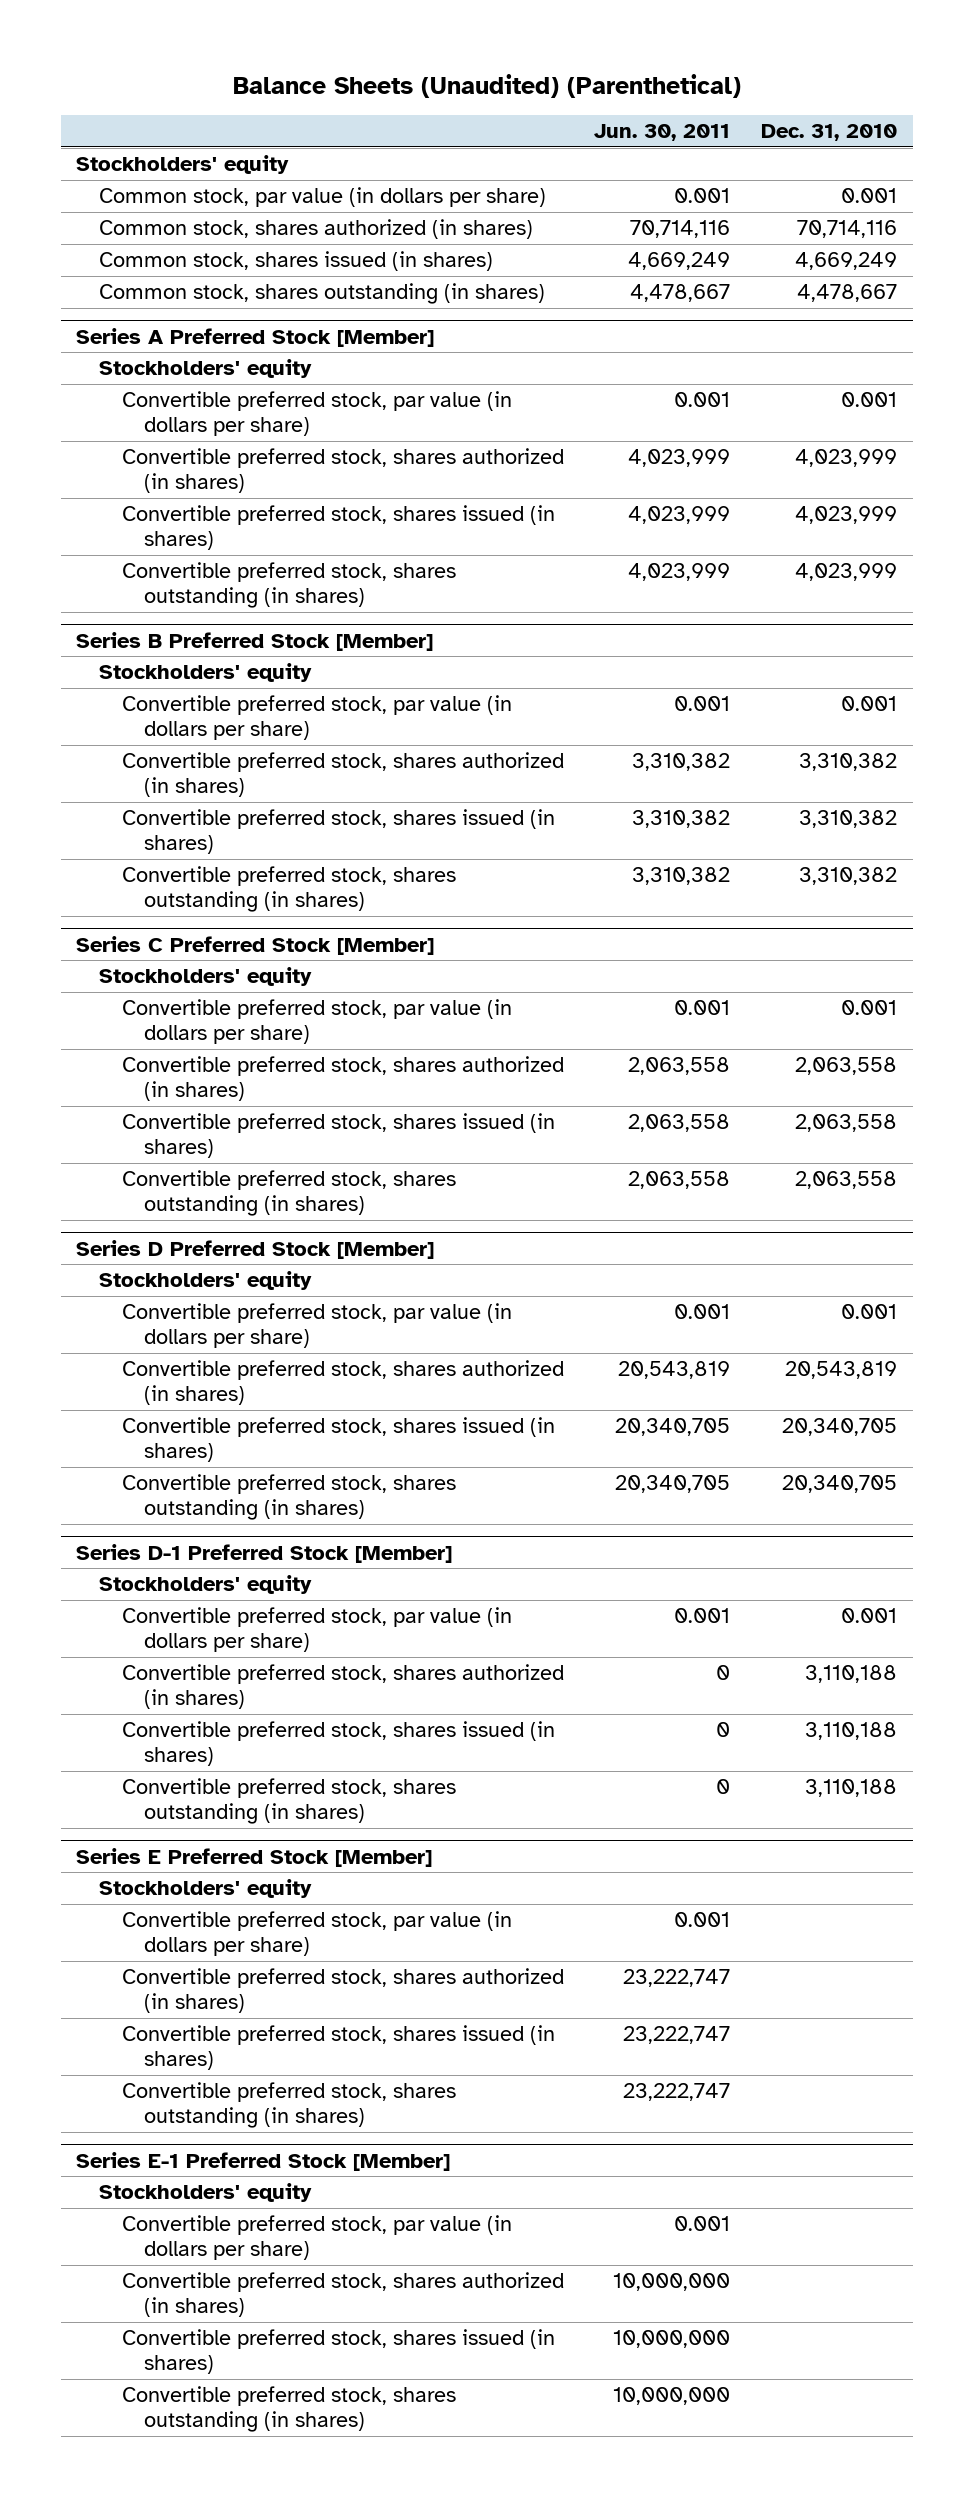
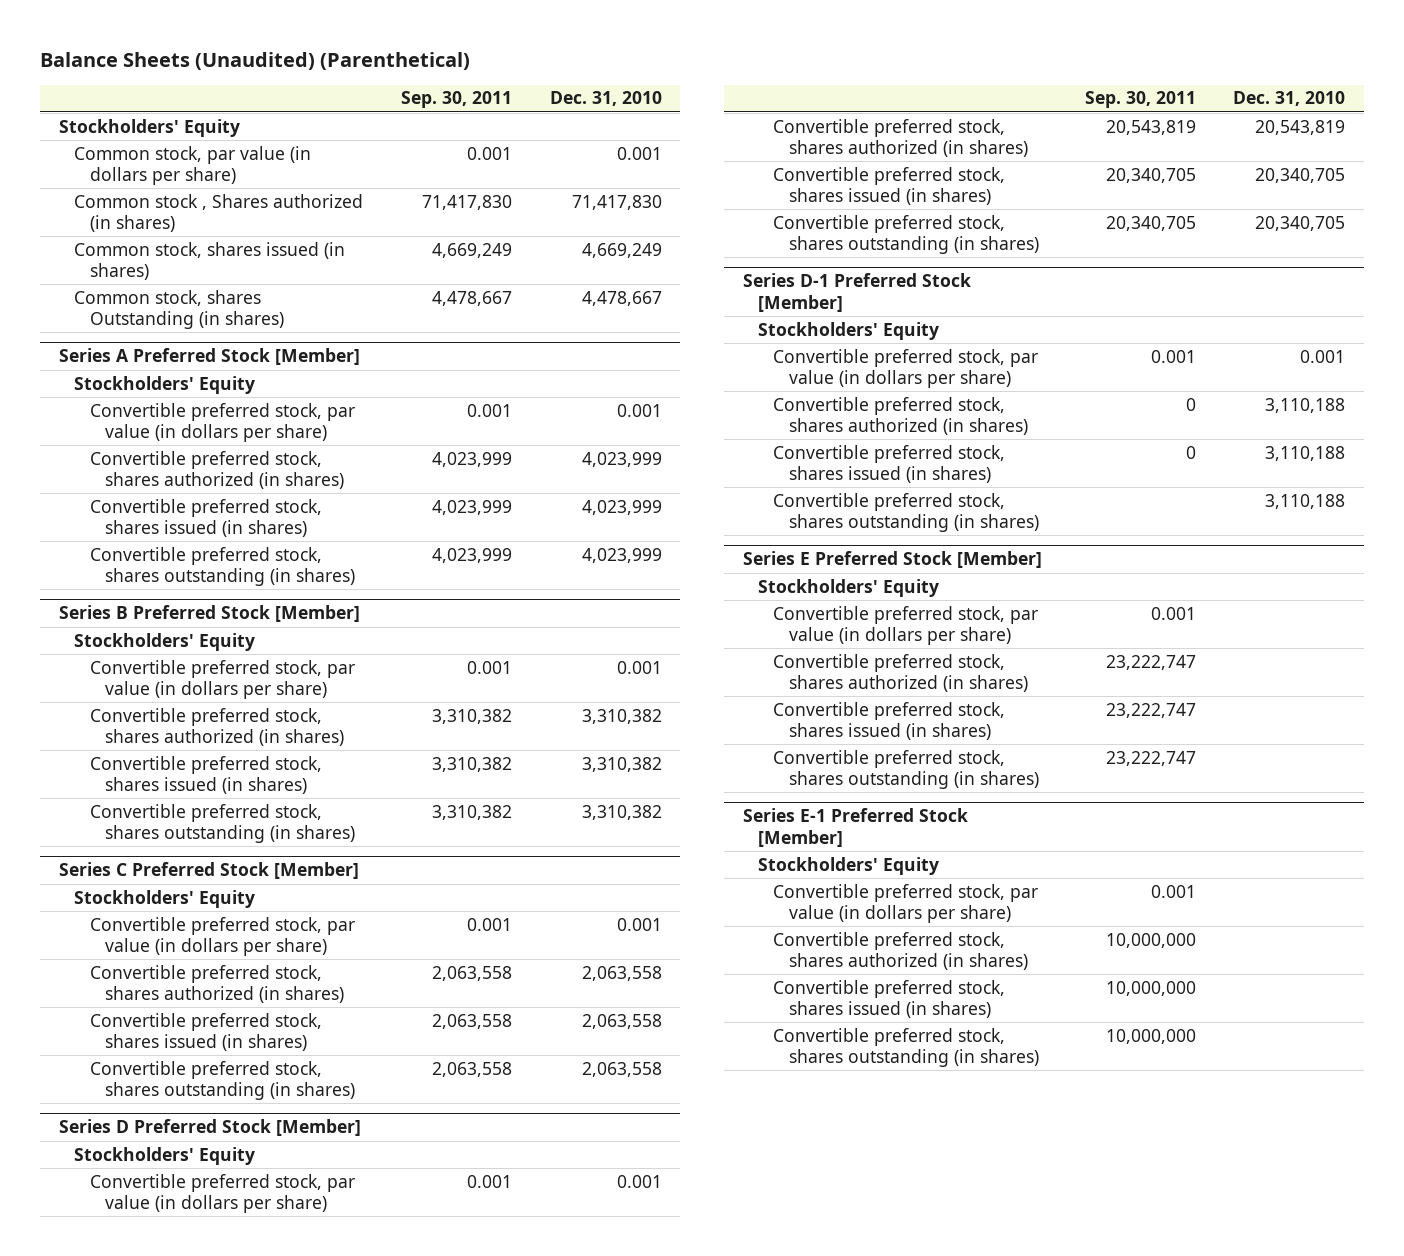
[594,124,731,142] Jun. 30, 2011 -> none
none -> [401,91,513,109] Sep. 30, 2011
[76,155,290,175] Stockholders' equity -> [59,118,241,137] Stockholders' Equity
[98,219,533,240] Common stock, shares authorized (in shares) -> [74,193,364,233] Common stock , Shares authorized (in shares)
[797,220,898,239] 70,714,116 -> [571,194,662,210] 71,417,830
[98,283,545,305] Common stock, shares outstanding (in shares) -> [74,289,284,330] Common stock, shares Outstanding (in shares)
[98,359,312,379] Stockholders' equity -> [74,375,256,394] Stockholders' Equity
[98,663,312,683] Stockholders' equity -> [74,632,256,651] Stockholders' Equity
[98,967,312,987] Stockholders' equity -> [74,889,256,908] Stockholders' Equity
[98,1271,312,1291] Stockholders' equity -> [74,1146,256,1165] Stockholders' Equity
[98,1575,312,1595] Stockholders' equity -> [757,321,939,340] Stockholders' Equity
[98,1879,312,1899] Stockholders' equity -> [757,578,939,597] Stockholders' Equity
[98,2183,312,2203] Stockholders' equity -> [757,856,939,875] Stockholders' Equity

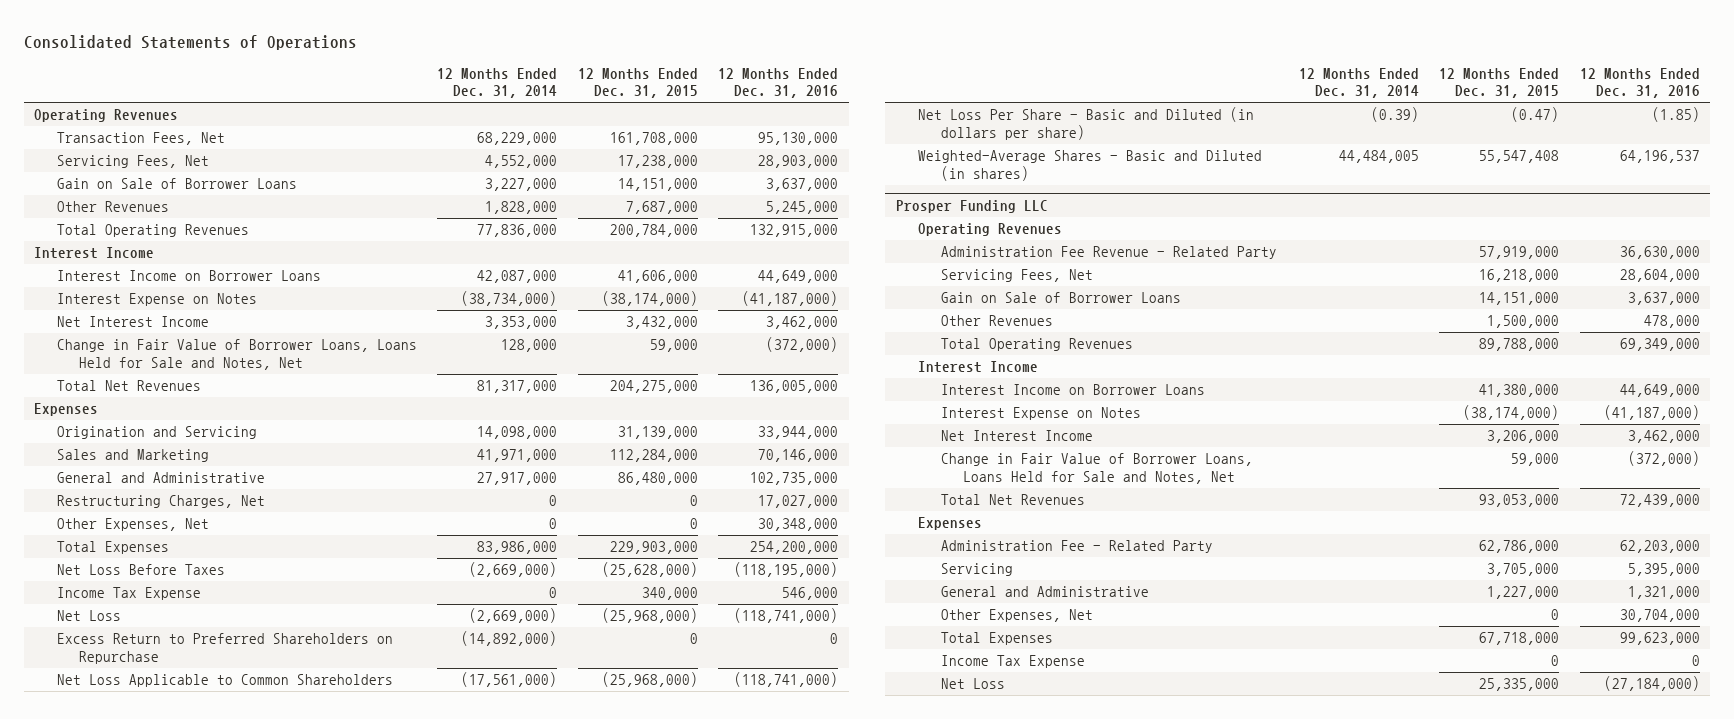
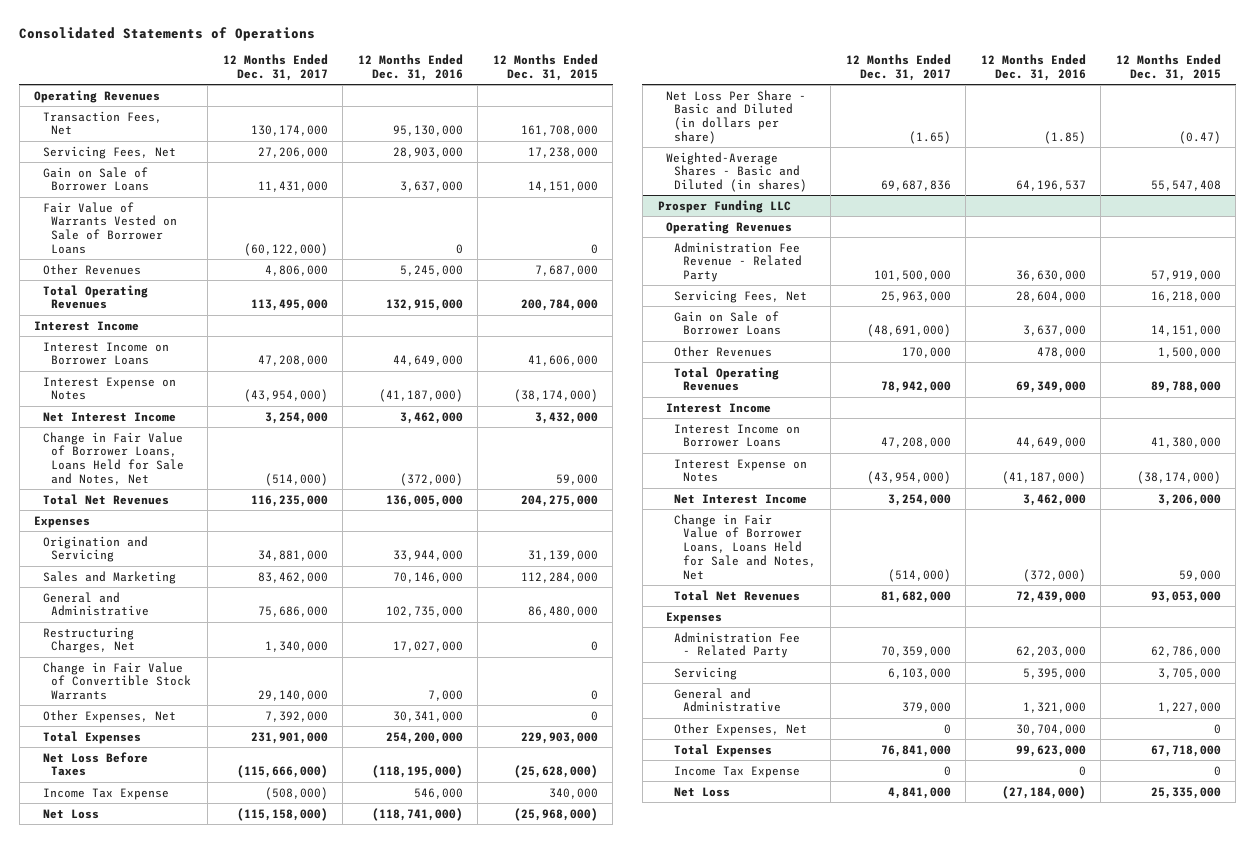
[437,67,558,99] 12 Months Ended Dec. 31, 2014 -> none
none -> [222,54,328,82] 12 Months Ended Dec. 31, 2017
none -> [42,201,178,255] Fair Value of Warrants Vested on Sale of Borrower Loans
none -> [42,661,192,701] Change in Fair Value of Convertible Stock Warrants
[758,518,839,532] 30,348,000 -> [392,710,463,722] 30,341,000
[56,633,393,664] Excess Return to Preferred Shareholders on Repurchase -> none
[56,674,393,688] Net Loss Applicable to Common Shareholders -> none

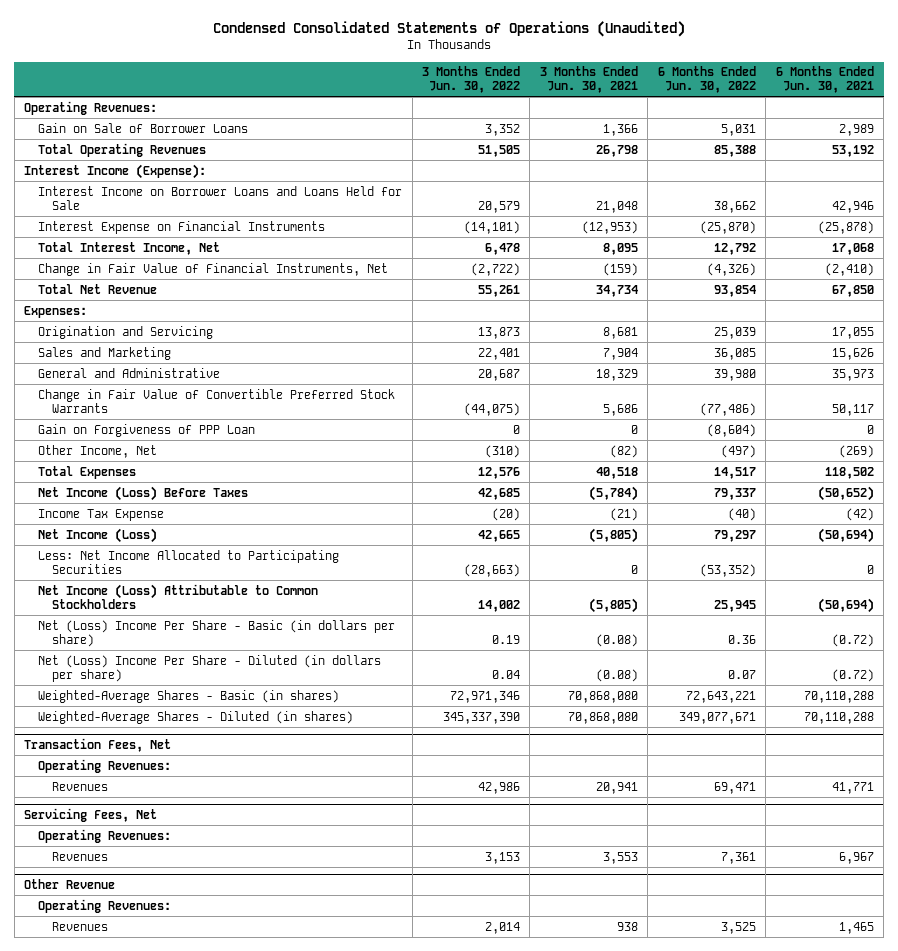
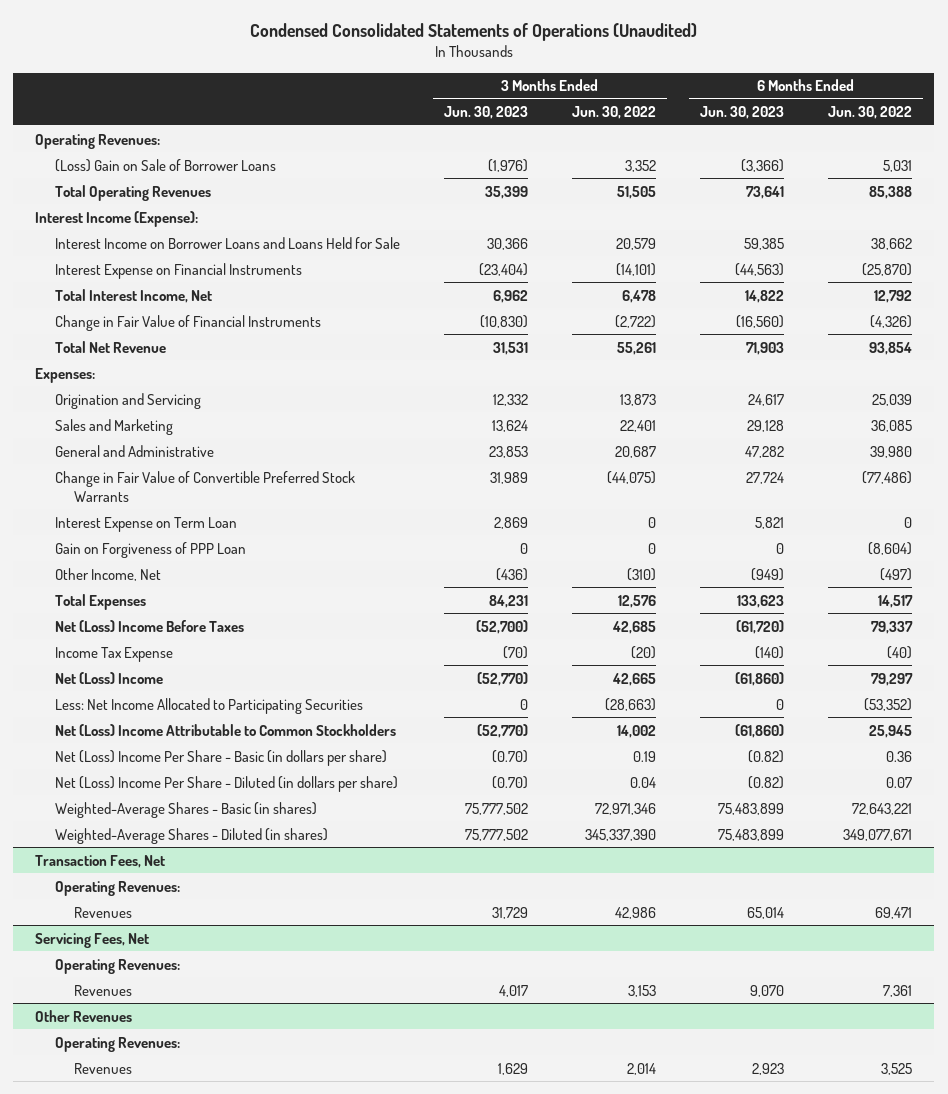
[539,66,638,94] 3 Months Ended Jun. 30, 2021 -> none
[775,66,874,94] 6 Months Ended Jun. 30, 2021 -> none
none -> [443,106,528,120] Jun. 30, 2023
none -> [700,106,785,120] Jun. 30, 2023
[38,122,249,133] Gain on Sale of Borrower Loans -> [54,158,276,172] (Loss) Gain on Sale of Borrower Loans
[38,262,389,276] Change in Fair Value of Financial Instruments, Net -> [54,314,321,331] Change in Fair Value of Financial Instruments
none -> [54,516,237,532] Interest Expense on Term Loan
[38,485,249,501] Net Income (Loss) Before Taxes -> [54,619,244,632] Net (Loss) Income Before Taxes
[38,527,158,543] Net Income (Loss) -> [54,671,163,684] Net (Loss) Income
[38,583,319,609] Net Income (Loss) Attributable to Common Stockholders -> [54,723,396,736] Net (Loss) Income Attributable to Common Stockholders
[24,878,116,889] Other Revenue -> [35,1009,133,1022] Other Revenues

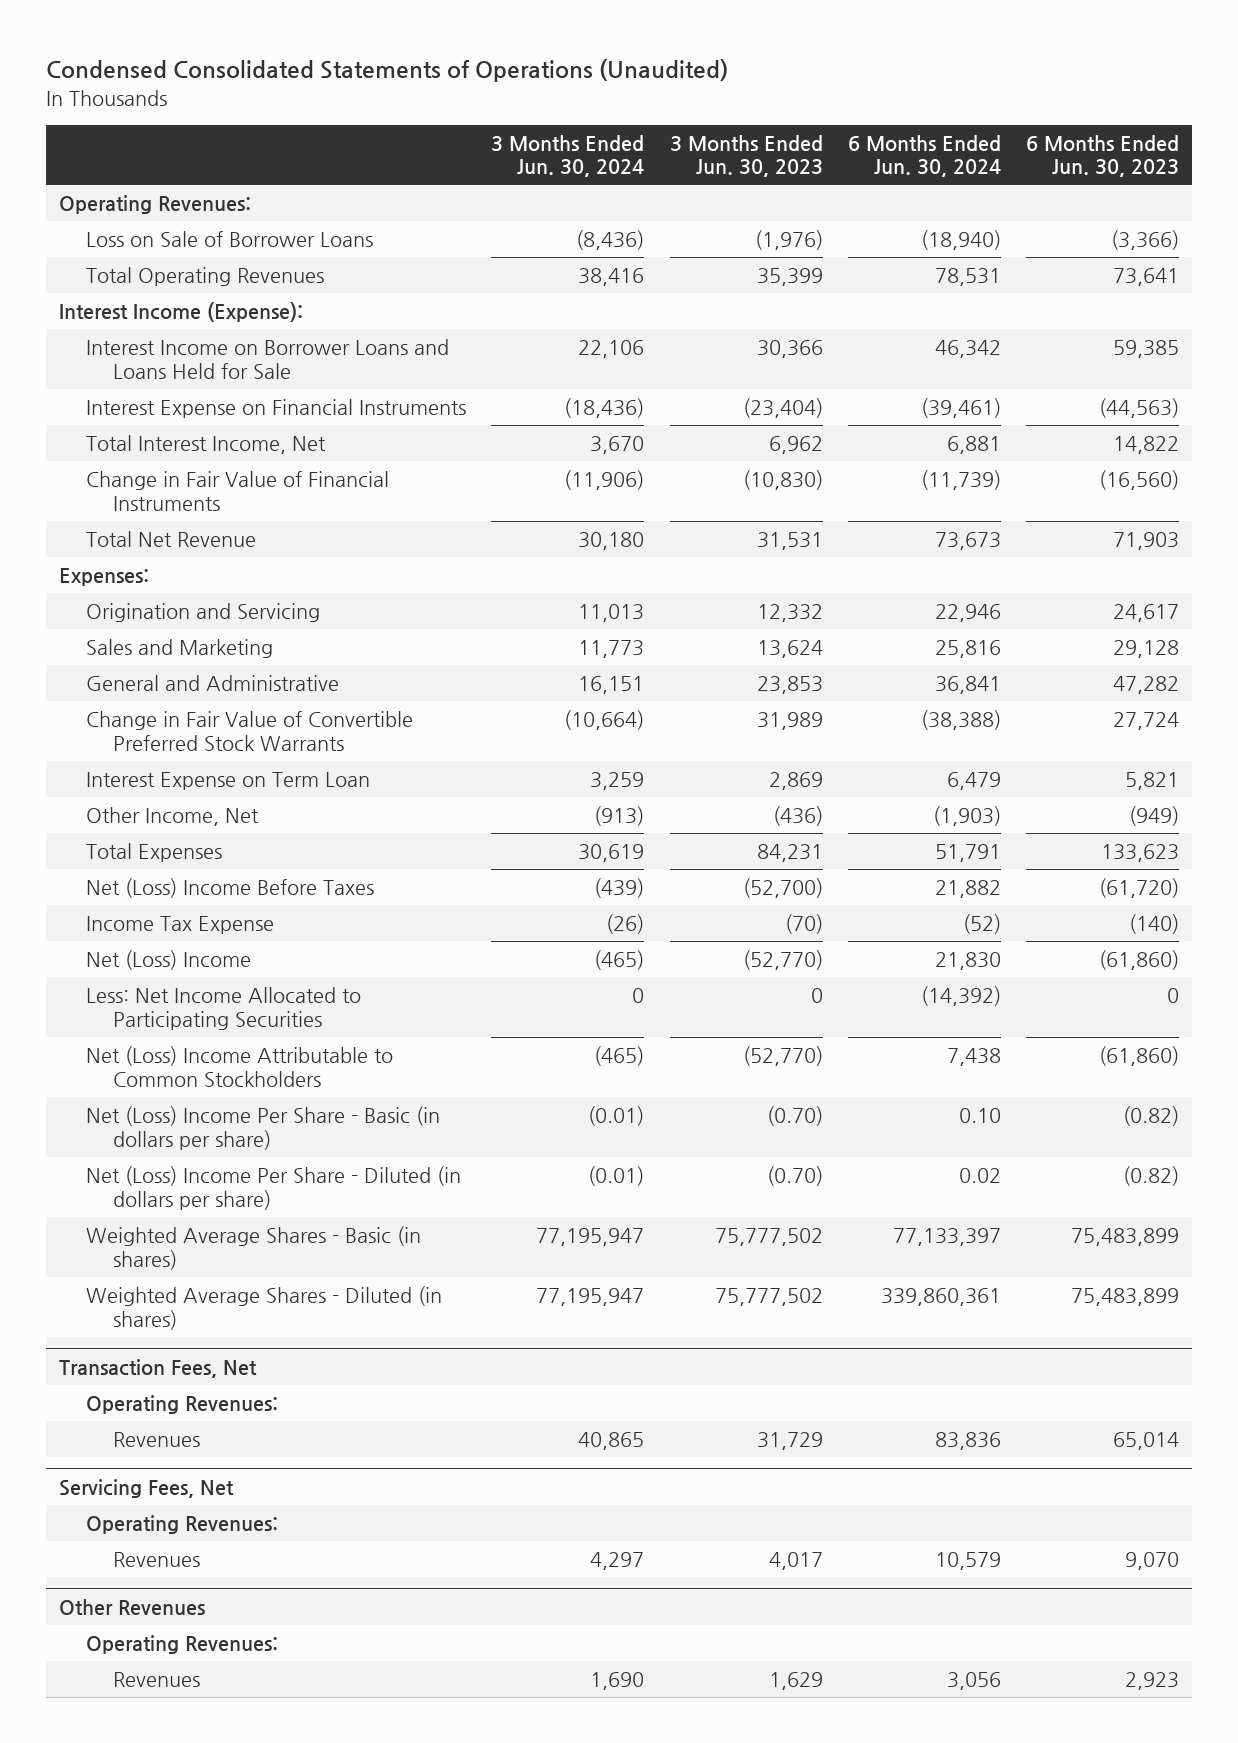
[571,106,656,120] Jun. 30, 2022 -> none
[828,106,913,120] Jun. 30, 2022 -> none
none -> [491,134,645,178] 3 Months Ended Jun. 30, 2024
none -> [848,134,1002,178] 6 Months Ended Jun. 30, 2024
[54,158,276,172] (Loss) Gain on Sale of Borrower Loans -> [85,231,373,248] Loss on Sale of Borrower Loans
[54,541,246,558] Gain on Forgiveness of PPP Loan -> none
[54,801,317,818] Weighted-Average Shares - Basic (in shares) -> [85,1226,421,1270] Weighted Average Shares - Basic (in shares)
[54,827,328,844] Weighted-Average Shares - Diluted (in shares) -> [85,1286,442,1330] Weighted Average Shares - Diluted (in shares)

